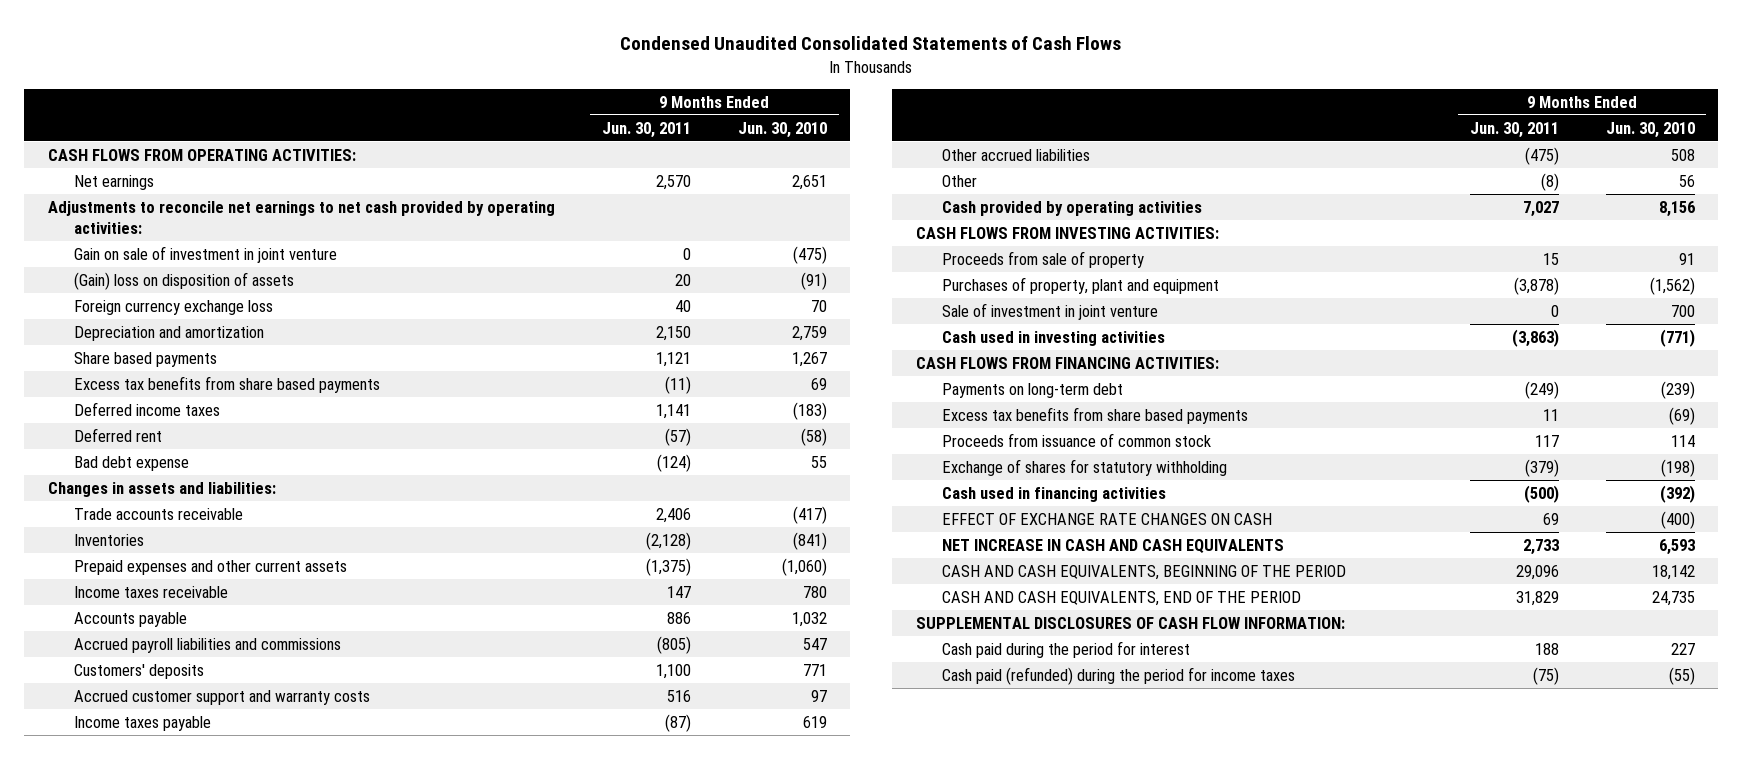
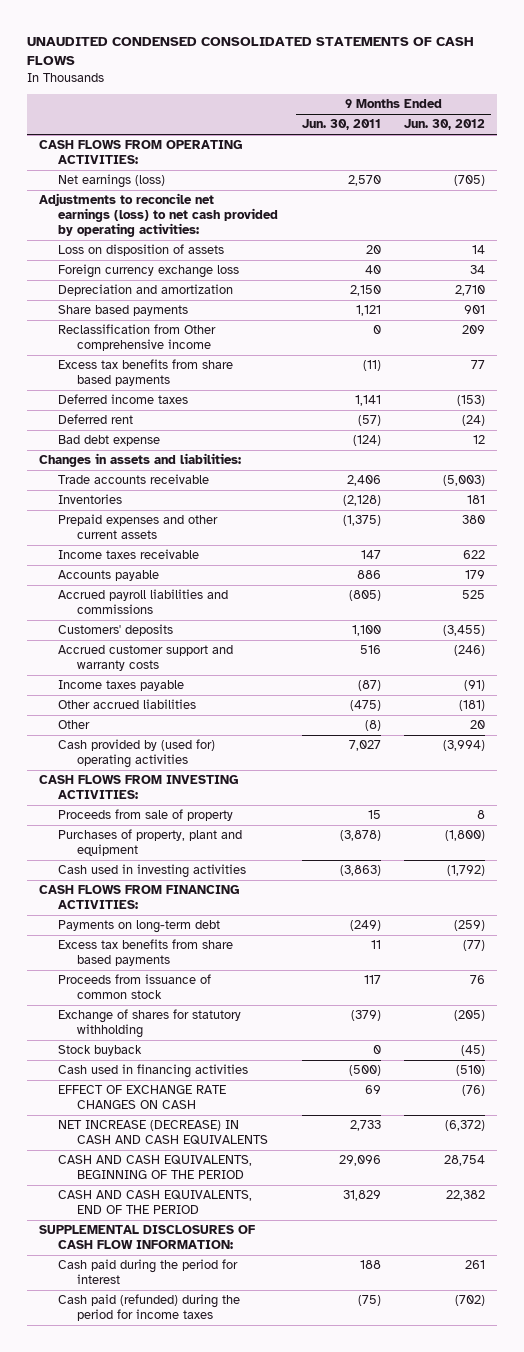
[620,36,1122,51] Condensed Unaudited Consolidated Statements of Cash Flows -> [26,37,474,66] UNAUDITED CONDENSED CONSOLIDATED STATEMENTS OF CASH FLOWS
[737,121,827,138] Jun. 30, 2010 -> none
none -> [404,119,486,131] Jun. 30, 2012
[74,245,338,263] Gain on sale of investment in joint venture -> none
[74,174,155,190] Net earnings -> [57,174,165,189] Net earnings (loss)
[47,200,555,234] Adjustments to reconcile net earnings to net cash provided by operating activities: -> [38,193,278,238] Adjustments to reconcile net earnings (loss) to net cash provided by operating activities:
[74,271,295,290] (Gain) loss on disposition of assets -> [57,244,224,257] Loss on disposition of assets
none -> [57,324,216,352] Reclassification from Other comprehensive income
[941,200,1202,216] Cash provided by operating activities -> [57,739,215,769] Cash provided by (used for) operating activities
[941,302,1158,320] Sale of investment in joint venture -> none
none -> [57,1045,142,1057] Stock buyback
[941,538,1284,553] NET INCREASE IN CASH AND CASH EQUIVALENTS -> [57,1120,268,1146] NET INCREASE (DECREASE) IN CASH AND CASH EQUIVALENTS

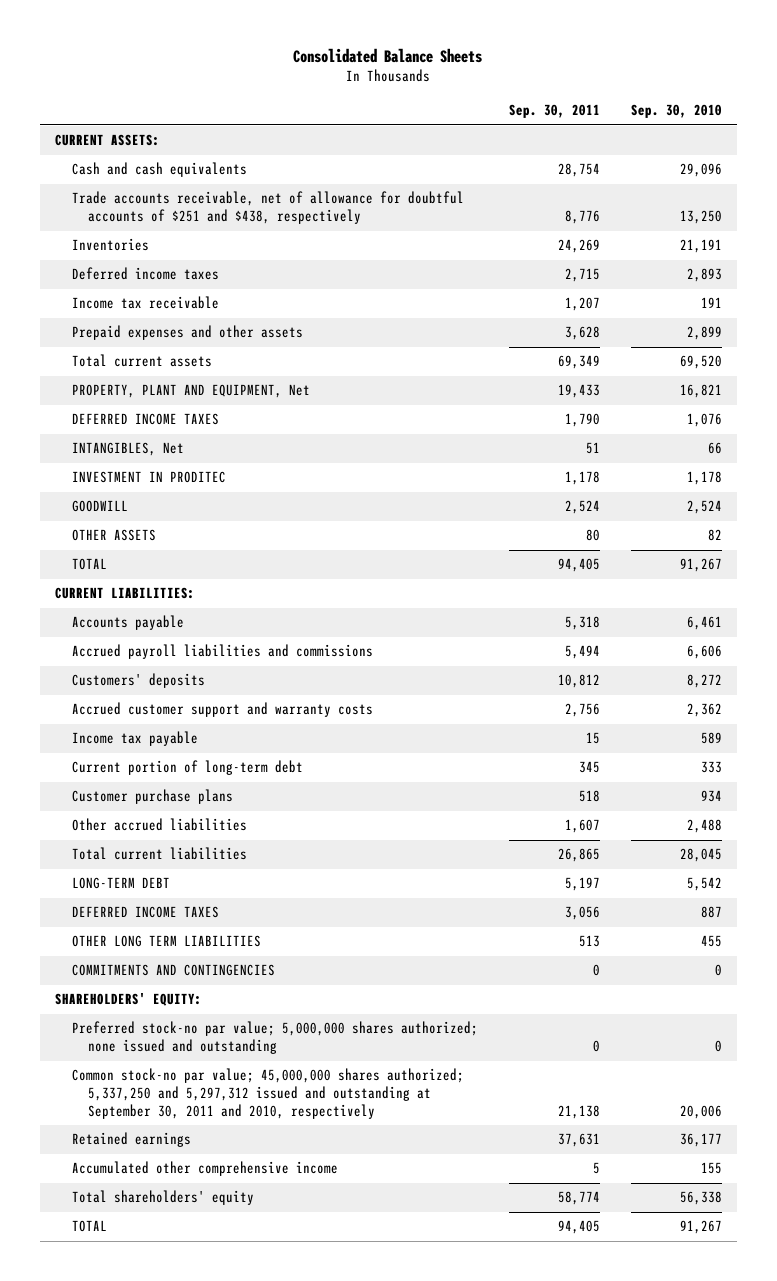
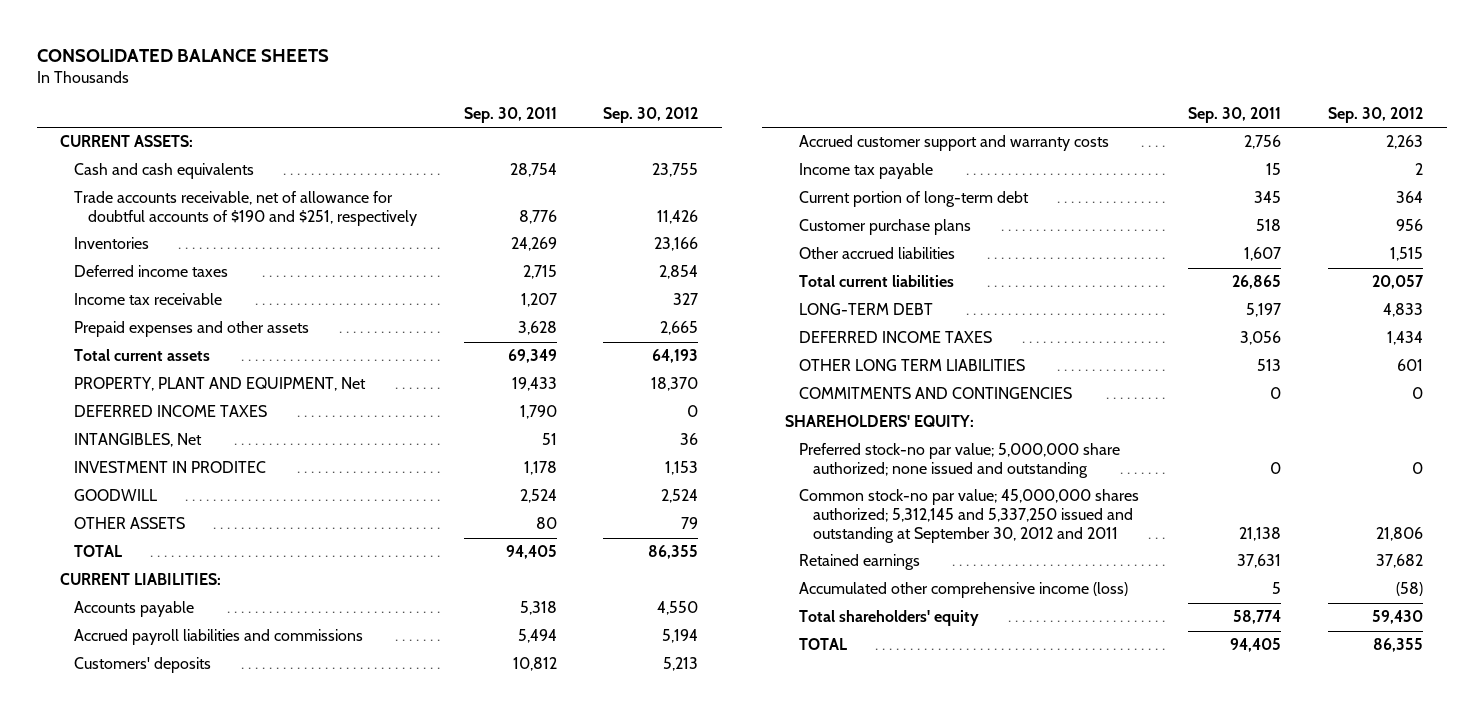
[293,47,483,63] Consolidated Balance Sheets -> [36,48,329,62] CONSOLIDATED BALANCE SHEETS
[630,104,722,119] Sep. 30, 2010 -> none
none -> [603,106,699,123] Sep. 30, 2012
[71,191,464,225] Trade accounts receivable, net of allowance for doubtful accounts of $251 and $438, respectively -> [74,191,417,227] Trade accounts receivable, net of allowance for doubtful accounts of $190 and $251, respectively
[71,1021,478,1055] Preferred stock-no par value; 5,000,000 shares authorized; none issued and outstanding -> [798,443,1120,479] Preferred stock-no par value; 5,000,000 share authorized; none issued and outstanding
[71,1068,464,1119] Common stock-no par value; 45,000,000 shares authorized; 5,337,250 and 5,297,312 issued and outstanding at September 30, 2011 and 2010, respectively -> [798,489,1139,543] Common stock-no par value; 45,000,000 shares authorized; 5,312,145 and 5,337,250 issued and outstanding at September 30, 2012 and 2011
[71,1161,338,1177] Accumulated other comprehensive income -> [798,582,1128,599] Accumulated other comprehensive income (loss)

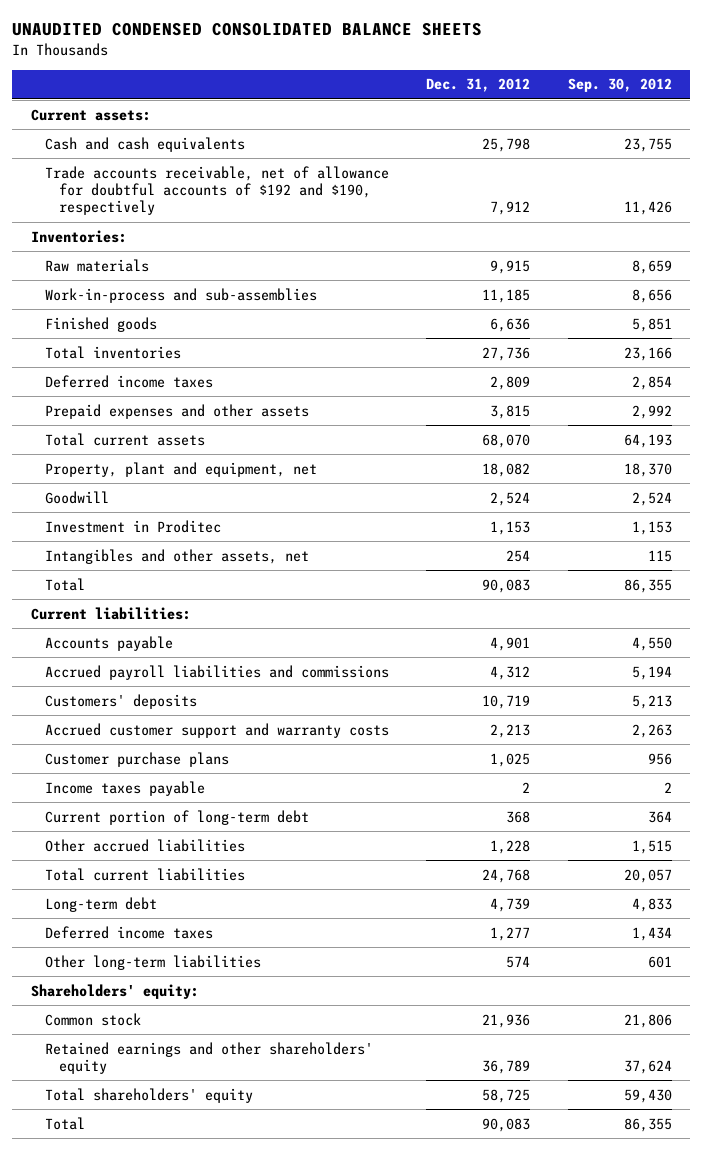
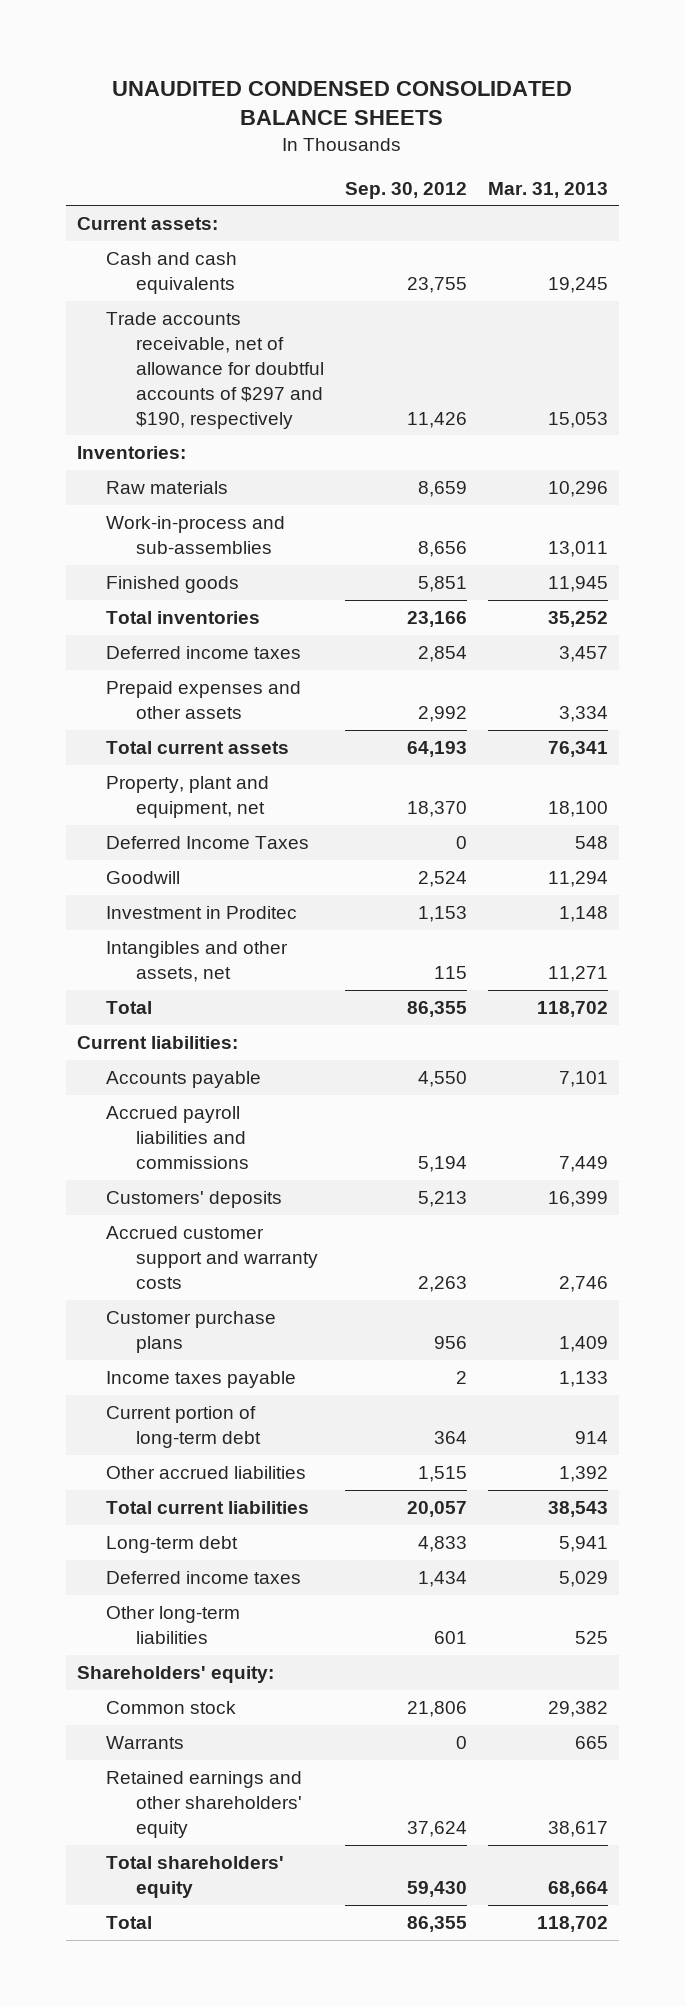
[426,78,531,93] Dec. 31, 2012 -> none
none -> [488,181,609,198] Mar. 31, 2013
[45,165,390,216] Trade accounts receivable, net of allowance for doubtful accounts of $192 and $190, respectively -> [106,312,324,429] Trade accounts receivable, net of allowance for doubtful accounts of $297 and $190, respectively
none -> [106,836,310,850] Deferred Income Taxes
none -> [106,1736,185,1750] Warrants

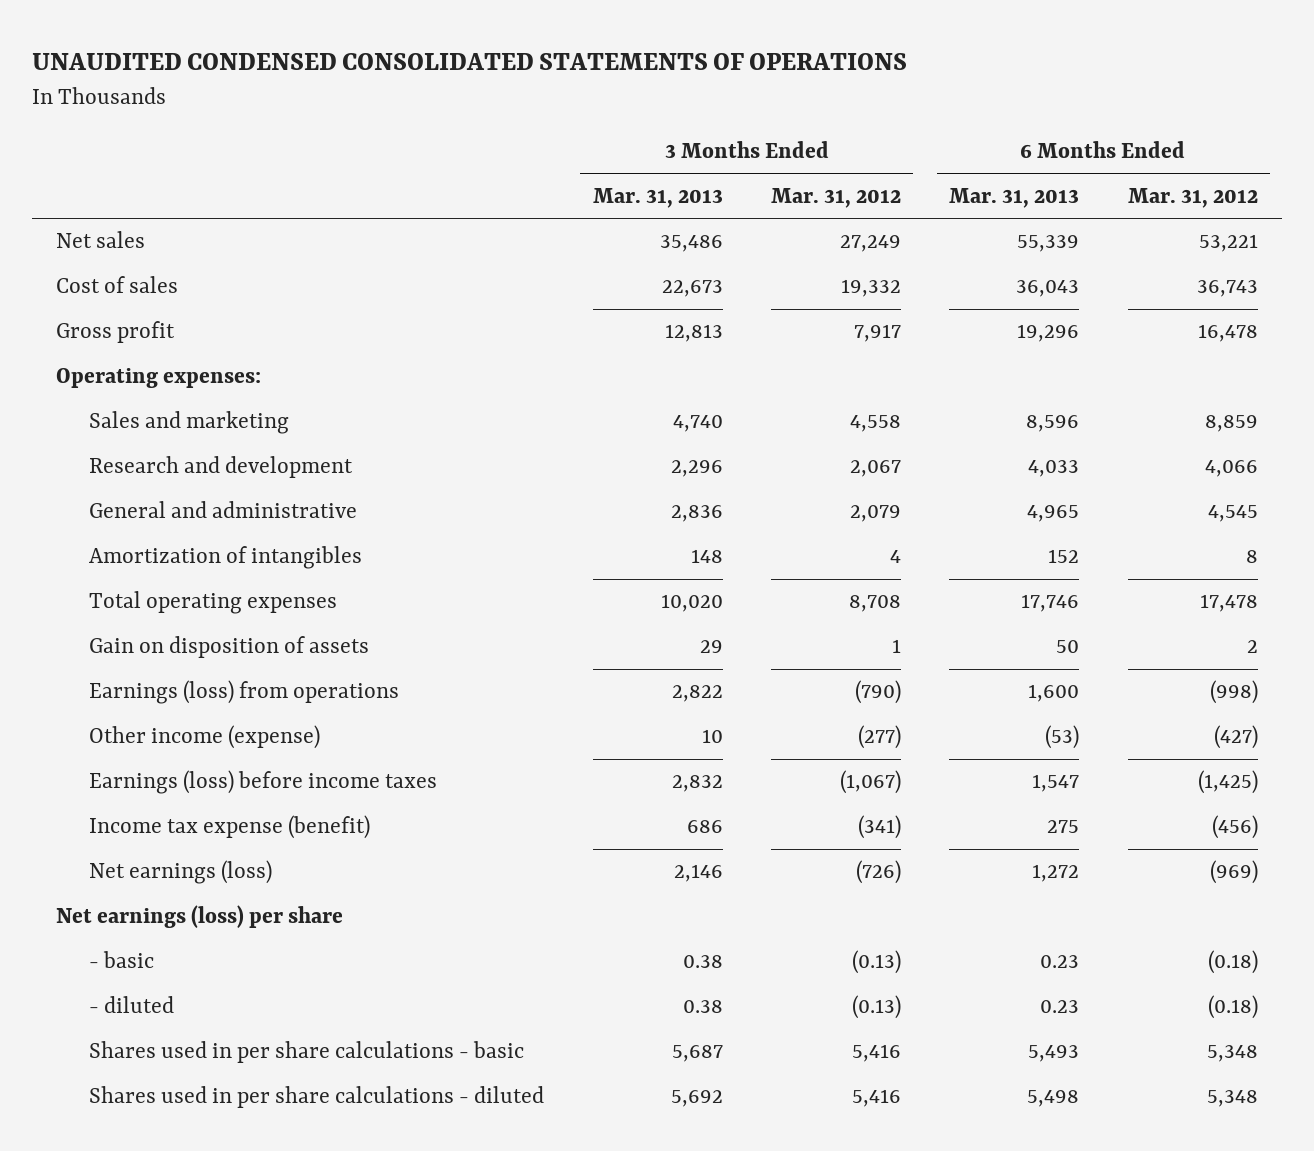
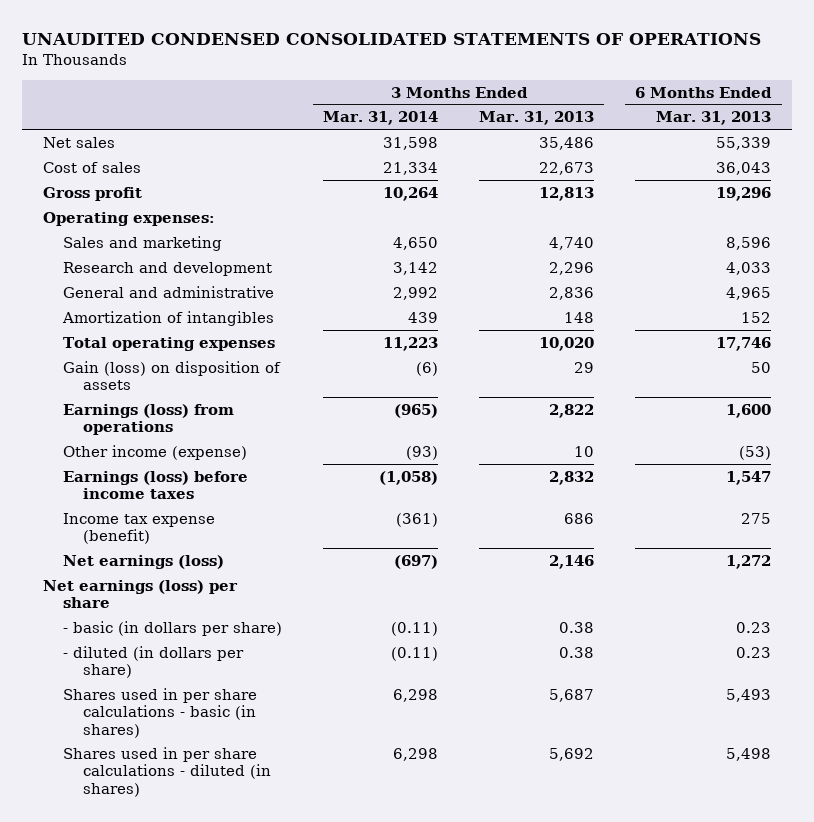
[770,187,901,208] Mar. 31, 2012 -> none
[1127,187,1258,208] Mar. 31, 2012 -> none
none -> [322,111,438,126] Mar. 31, 2014
[89,636,370,659] Gain on disposition of assets -> [62,360,281,391] Gain (loss) on disposition of assets
[89,951,155,969] - basic -> [62,620,282,636] - basic (in dollars per share)
[89,996,175,1014] - diluted -> [62,645,244,679] - diluted (in dollars per share)
[89,1041,525,1064] Shares used in per share calculations - basic -> [62,687,257,738] Shares used in per share calculations - basic (in shares)
[89,1086,545,1109] Shares used in per share calculations - diluted -> [62,746,271,797] Shares used in per share calculations - diluted (in shares)

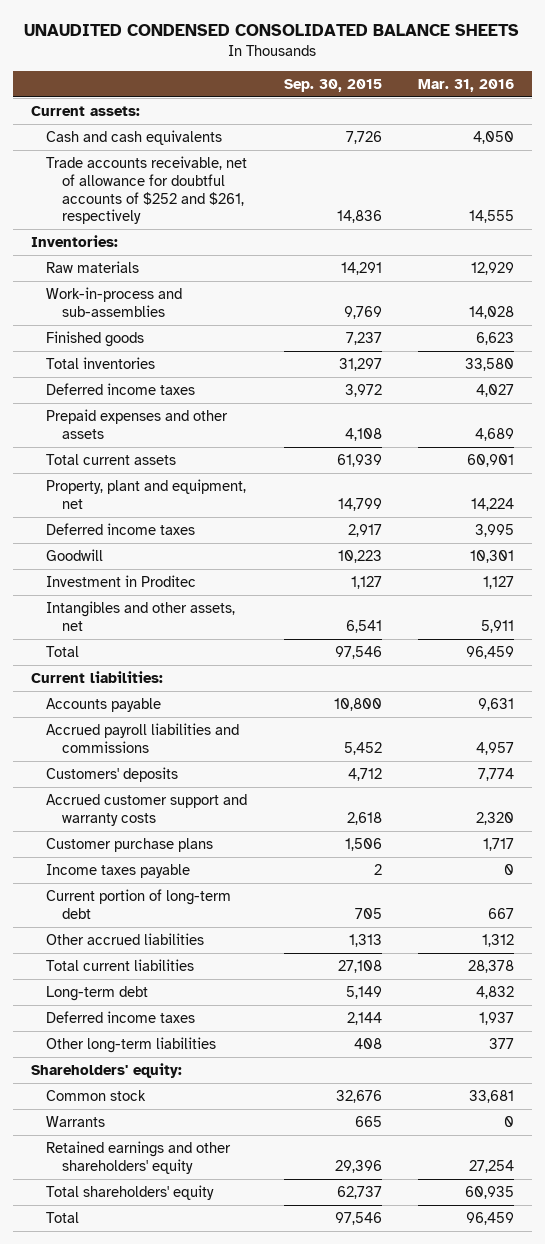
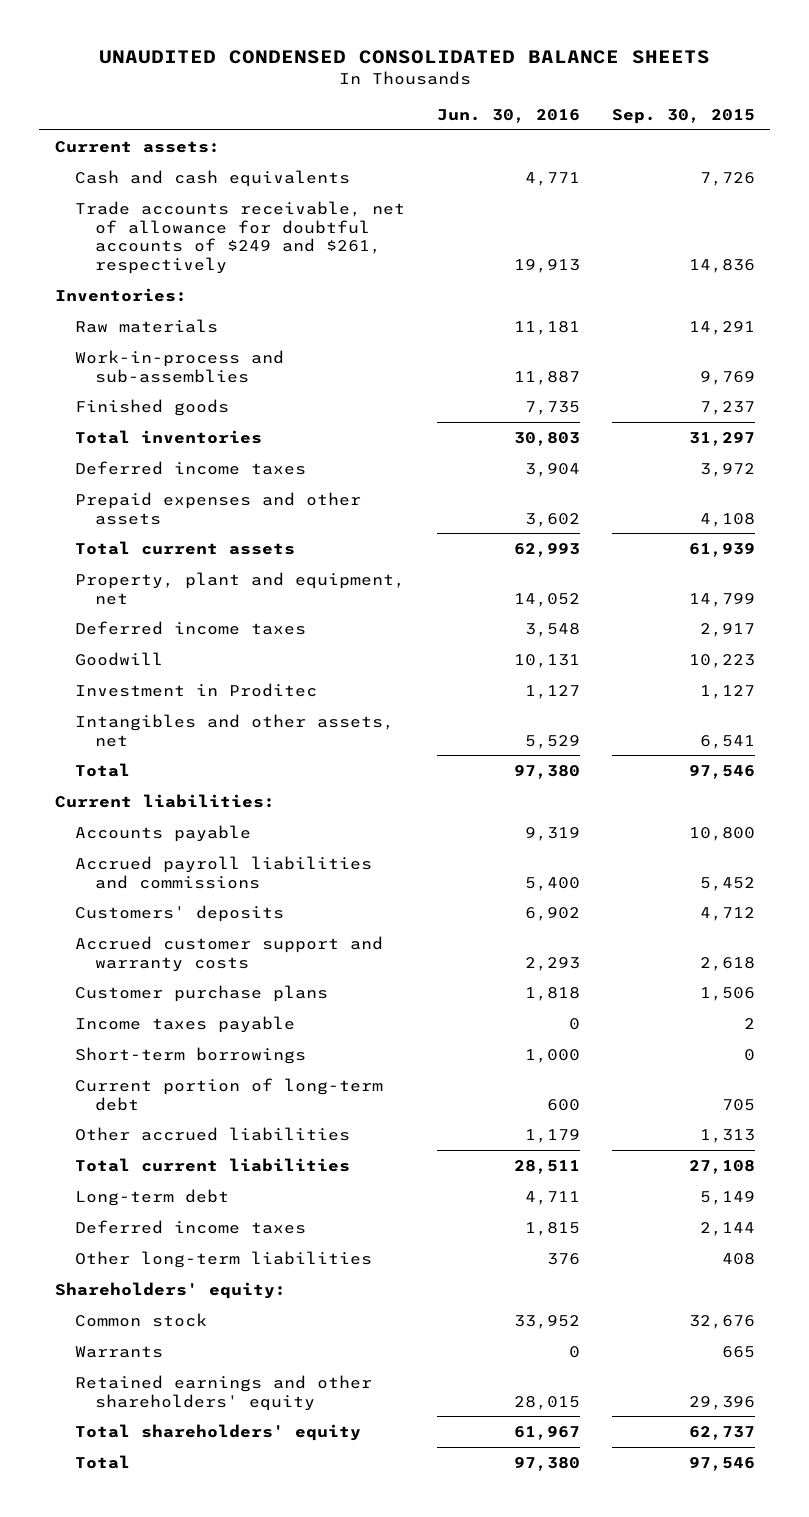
[417,78,514,92] Mar. 31, 2016 -> none
none -> [436,109,580,124] Jun. 30, 2016
[46,156,248,225] Trade accounts receivable, net of allowance for doubtful accounts of $252 and $261, respectively -> [74,200,405,275] Trade accounts receivable, net of allowance for doubtful accounts of $249 and $261, respectively
none -> [74,1046,306,1064] Short-term borrowings

